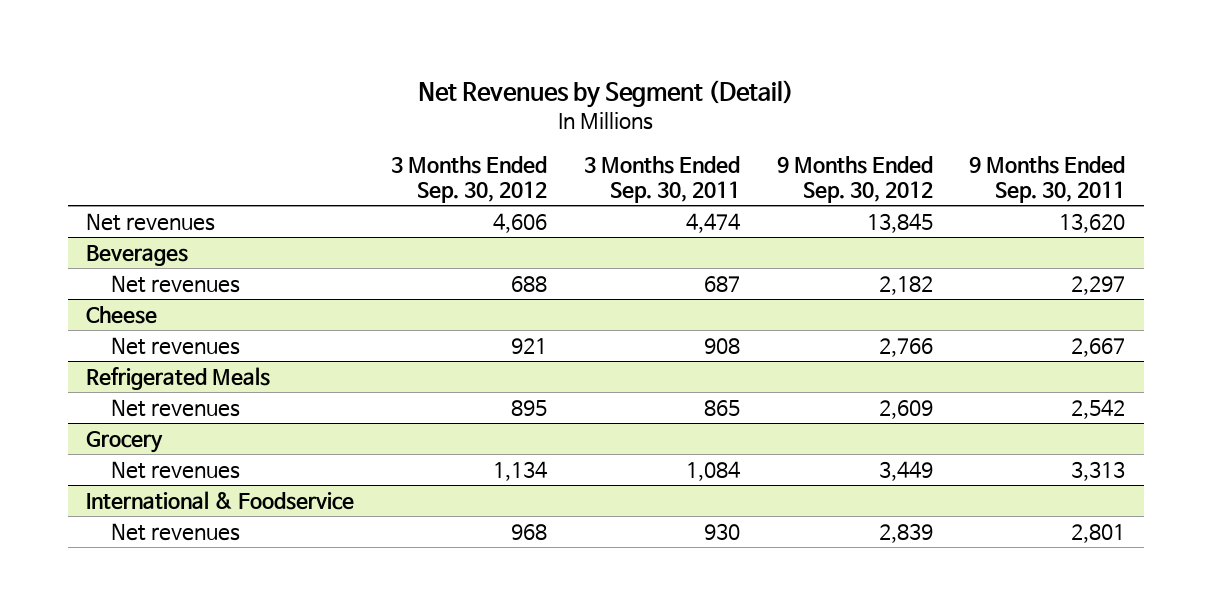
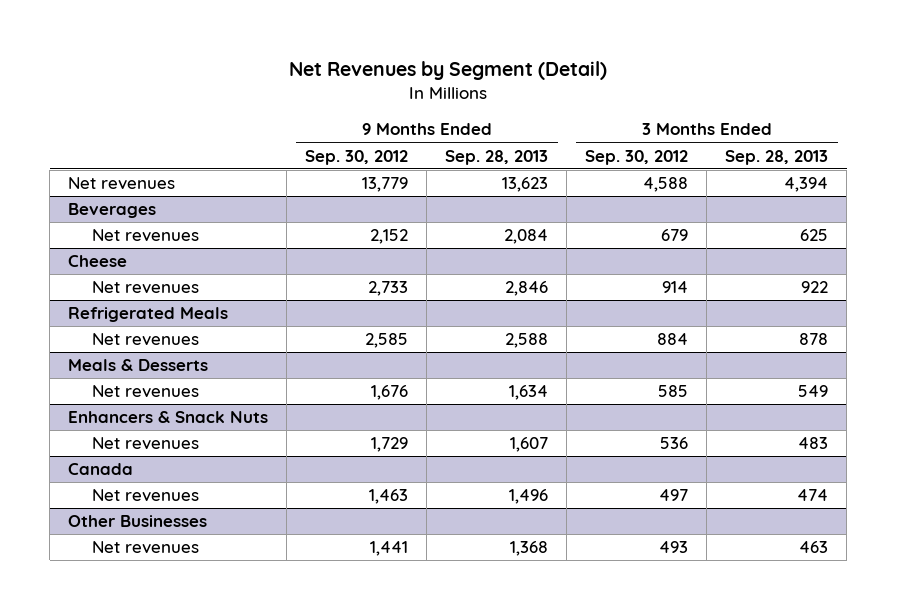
[583,156,740,204] 3 Months Ended Sep. 30, 2011 -> none
[969,156,1126,204] 9 Months Ended Sep. 30, 2011 -> none
none -> [445,149,549,165] Sep. 28, 2013
none -> [725,149,829,165] Sep. 28, 2013
[493,213,548,234] 4,606 -> [643,177,689,193] 4,588
[866,213,933,234] 13,845 -> [362,177,409,193] 13,779
[511,276,548,293] 688 -> [661,229,689,242] 679
[878,276,933,296] 2,182 -> [370,229,409,245] 2,152
[511,338,548,355] 921 -> [662,281,689,294] 914
[878,338,933,358] 2,766 -> [368,281,409,297] 2,733
[86,431,164,454] Grocery -> none
[86,491,355,511] International & Foodservice -> none
[511,400,548,417] 895 -> [657,333,689,346] 884
[878,400,933,420] 2,609 -> [365,333,409,349] 2,585
none -> [68,359,209,372] Meals & Desserts
[493,461,548,482] 1,134 -> [658,385,689,398] 585
[878,461,933,482] 3,449 -> [371,385,409,401] 1,676
none -> [68,411,269,424] Enhancers & Snack Nuts
[511,524,548,541] 968 -> [660,437,689,450] 536
[878,523,933,544] 2,839 -> [371,437,409,453] 1,729
none -> [68,463,134,476] Canada
none -> [91,489,199,503] Net revenues
none -> [68,515,208,528] Other Businesses
none -> [91,541,199,555] Net revenues

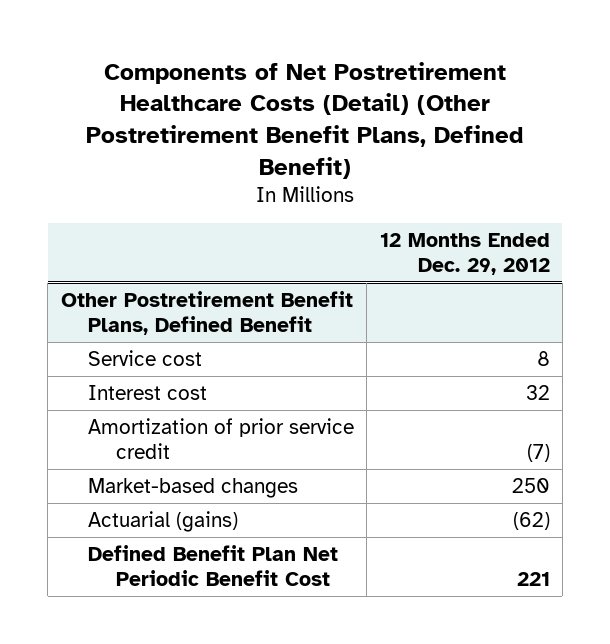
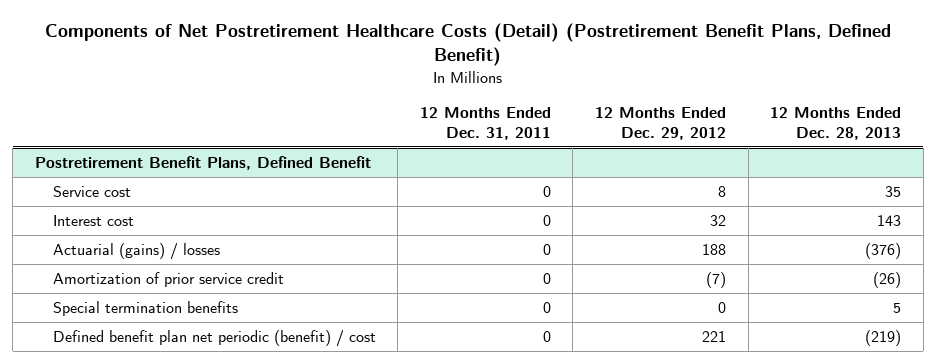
[86,61,524,179] Components of Net Postretirement Healthcare Costs (Detail) (Other Postretirement Benefit Plans, Defined Benefit) -> [44,23,891,67] Components of Net Postretirement Healthcare Costs (Detail) (Postretirement Benefit Plans, Defined Benefit)
none -> [419,107,551,140] 12 Months Ended Dec. 31, 2011
none -> [770,107,902,140] 12 Months Ended Dec. 28, 2013
[60,291,353,335] Other Postretirement Benefit Plans, Defined Benefit -> [34,155,371,170] Postretirement Benefit Plans, Defined Benefit
none -> [52,242,220,260] Actuarial (gains) / losses
[88,478,299,499] Market-based changes -> none
[88,511,239,533] Actuarial (gains) -> none
none -> [52,300,238,316] Special termination benefits
[88,545,339,586] Defined Benefit Plan Net Periodic Benefit Cost -> [52,329,376,347] Defined benefit plan net periodic (benefit) / cost

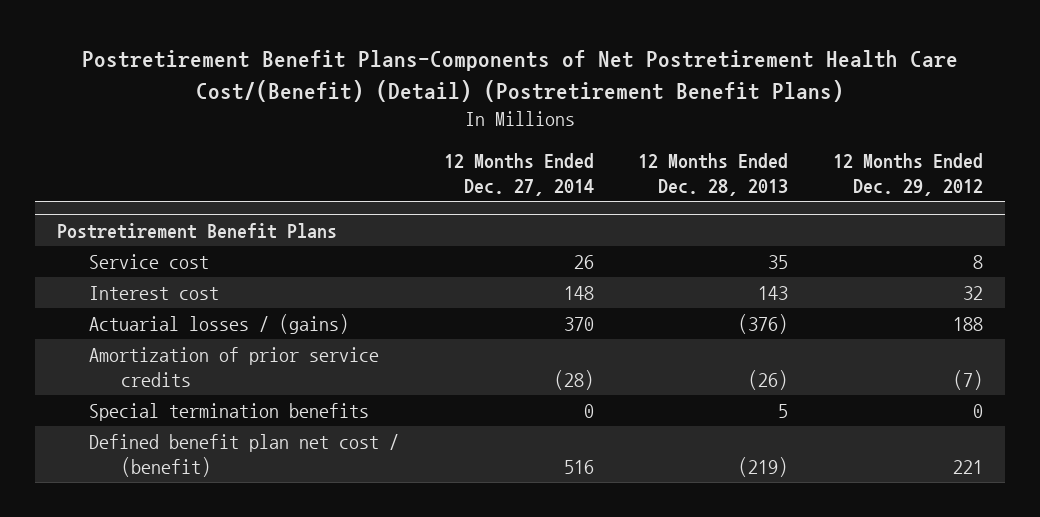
[44,23,891,67] Components of Net Postretirement Healthcare Costs (Detail) (Postretirement Benefit Plans, Defined Benefit) -> [82,50,959,102] Postretirement Benefit Plans-Components of Net Postretirement Health Care Cost/(Benefit) (Detail) (Postretirement Benefit Plans)
[419,107,551,140] 12 Months Ended Dec. 31, 2011 -> none
none -> [443,152,594,196] 12 Months Ended Dec. 27, 2014
[34,155,371,170] Postretirement Benefit Plans, Defined Benefit -> [57,222,338,239] Postretirement Benefit Plans
[52,242,220,260] Actuarial (gains) / losses -> [89,314,350,335] Actuarial losses / (gains)
[52,271,284,287] Amortization of prior service credit -> [89,347,380,388] Amortization of prior service credits
[52,329,376,347] Defined benefit plan net periodic (benefit) / cost -> [89,434,400,478] Defined benefit plan net cost / (benefit)

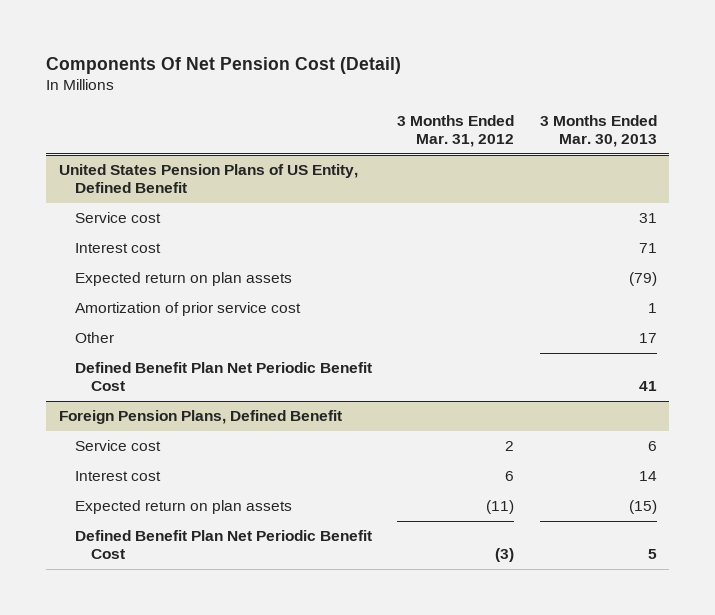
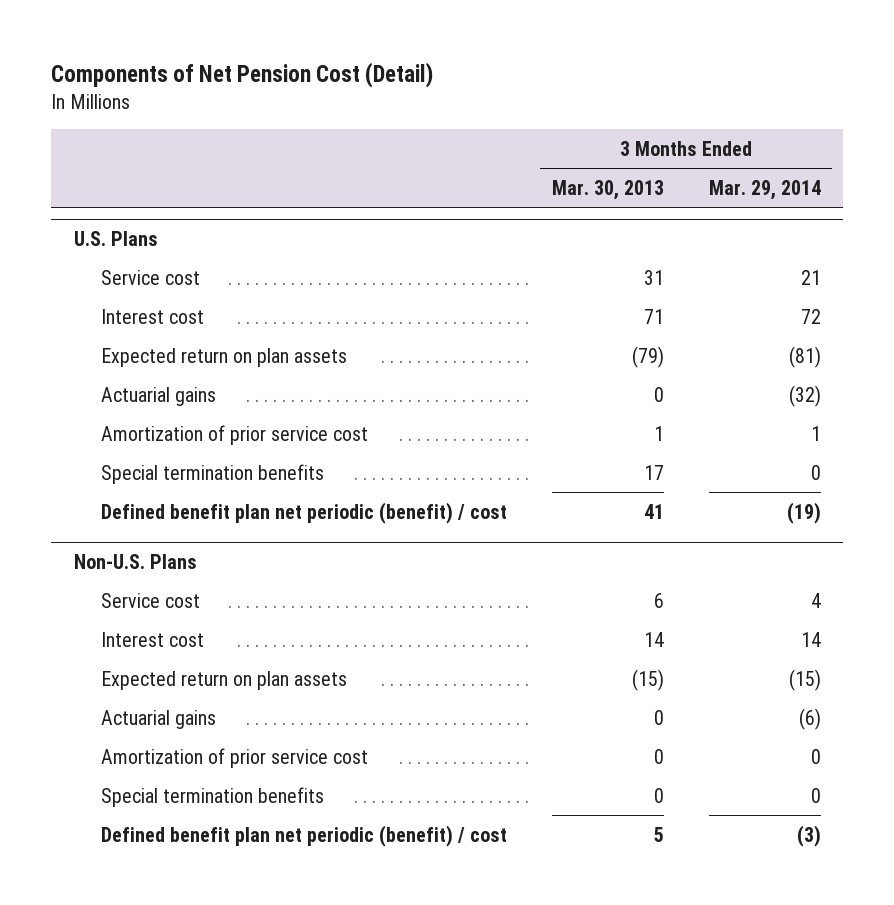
[46,56,402,74] Components Of Net Pension Cost (Detail) -> [50,62,433,89] Components of Net Pension Cost (Detail)
[397,115,515,148] 3 Months Ended Mar. 31, 2012 -> none
none -> [708,179,821,200] Mar. 29, 2014
[58,164,358,194] United States Pension Plans of US Entity, Defined Benefit -> none
none -> [73,231,158,247] U.S. Plans
none -> [100,386,216,406] Actuarial gains
[74,332,114,344] Other -> none
[58,410,342,425] Foreign Pension Plans, Defined Benefit -> none
none -> [100,463,324,484] Special termination benefits
[74,362,372,392] Defined Benefit Plan Net Periodic Benefit Cost -> [100,501,507,524] Defined benefit plan net periodic (benefit) / cost
none -> [73,554,197,570] Non-U.S. Plans
none -> [100,709,216,729] Actuarial gains
none -> [100,747,368,768] Amortization of prior service cost
none -> [100,786,324,807] Special termination benefits
[74,530,372,560] Defined Benefit Plan Net Periodic Benefit Cost -> [100,824,507,847] Defined benefit plan net periodic (benefit) / cost

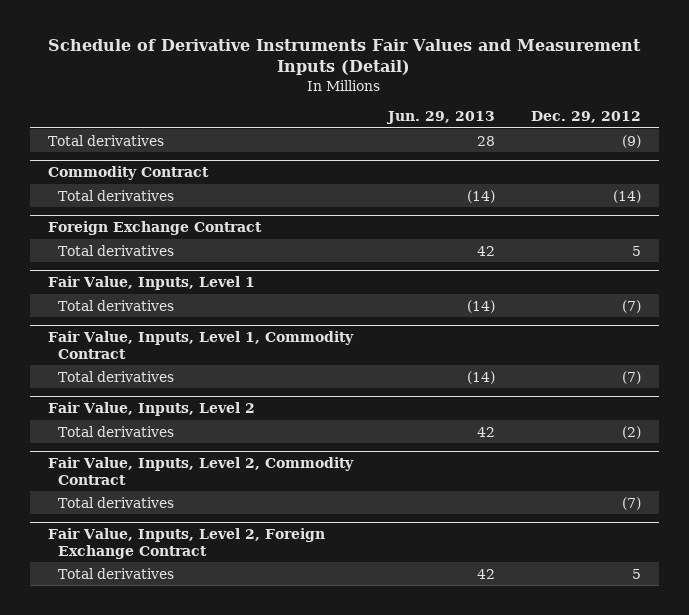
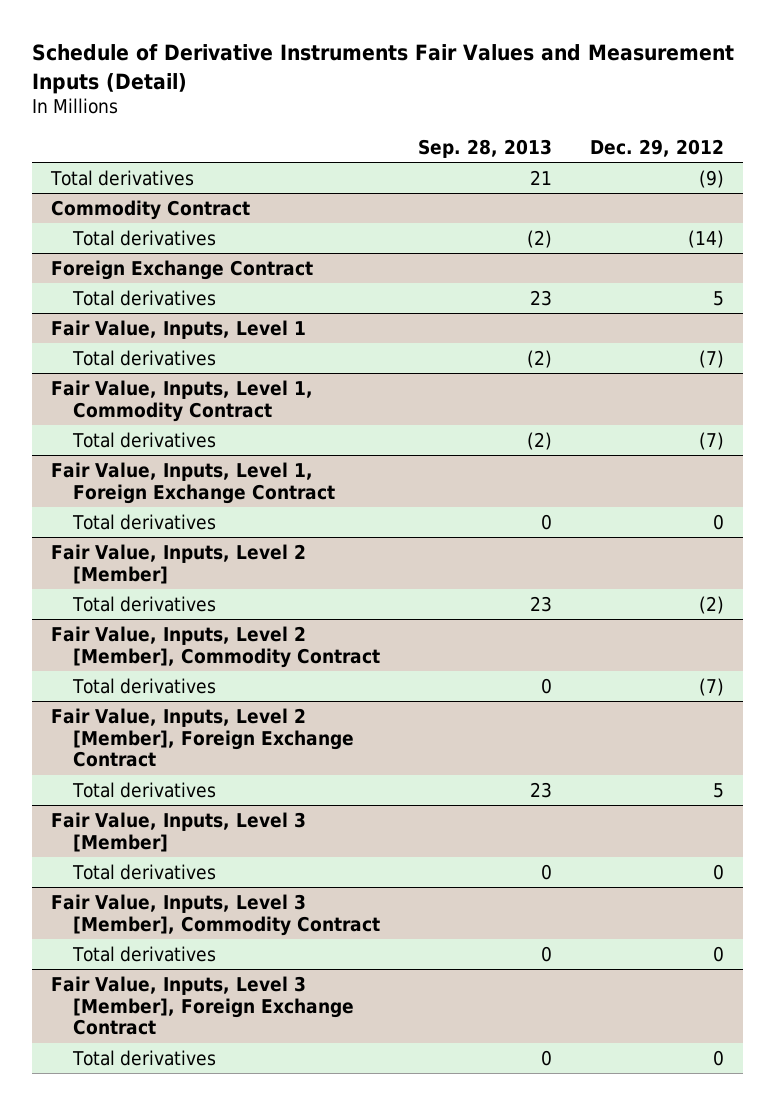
[386,111,496,125] Jun. 29, 2013 -> none
none -> [417,138,552,158] Sep. 28, 2013
none -> [50,461,335,504] Fair Value, Inputs, Level 1, Foreign Exchange Contract
none -> [71,513,216,530] Total derivatives
[47,401,255,416] Fair Value, Inputs, Level 2 -> [50,543,306,584] Fair Value, Inputs, Level 2 [Member]
[47,456,354,485] Fair Value, Inputs, Level 2, Commodity Contract -> [50,625,380,668] Fair Value, Inputs, Level 2 [Member], Commodity Contract
[47,527,325,559] Fair Value, Inputs, Level 2, Foreign Exchange Contract -> [50,707,354,768] Fair Value, Inputs, Level 2 [Member], Foreign Exchange Contract
none -> [50,811,306,852] Fair Value, Inputs, Level 3 [Member]
none -> [71,863,216,880] Total derivatives
none -> [50,893,380,936] Fair Value, Inputs, Level 3 [Member], Commodity Contract
none -> [71,945,216,962] Total derivatives
none -> [50,975,354,1036] Fair Value, Inputs, Level 3 [Member], Foreign Exchange Contract
none -> [71,1049,216,1066] Total derivatives

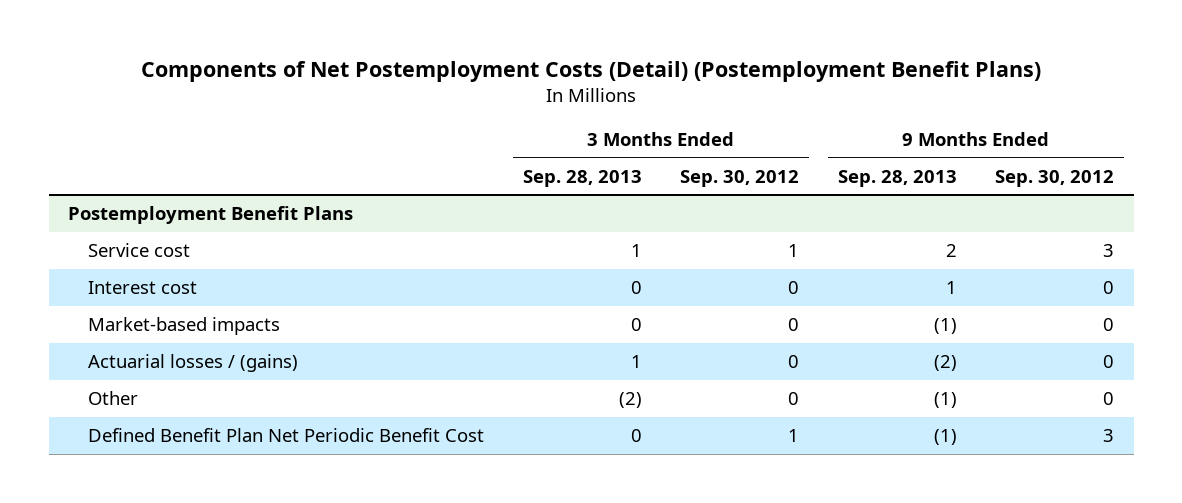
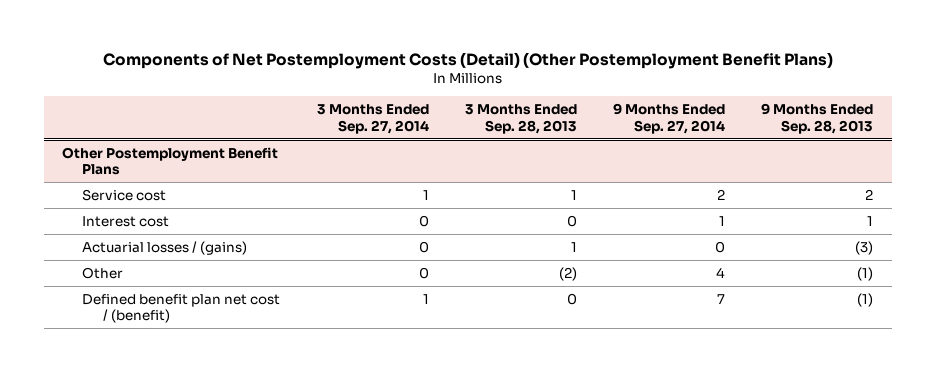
[141,61,1042,83] Components of Net Postemployment Costs (Detail) (Postemployment Benefit Plans) -> [102,51,833,69] Components of Net Postemployment Costs (Detail) (Other Postemployment Benefit Plans)
[680,169,800,187] Sep. 30, 2012 -> none
[995,169,1115,187] Sep. 30, 2012 -> none
none -> [316,104,429,134] 3 Months Ended Sep. 27, 2014
none -> [613,103,726,134] 9 Months Ended Sep. 27, 2014
[67,206,353,225] Postemployment Benefit Plans -> [62,146,279,176] Other Postemployment Benefit Plans
[88,317,281,336] Market-based impacts -> none
[933,355,957,372] (2) -> [855,240,874,255] (3)
[88,428,485,443] Defined Benefit Plan Net Periodic Benefit Cost -> [82,293,281,324] Defined benefit plan net cost / (benefit)

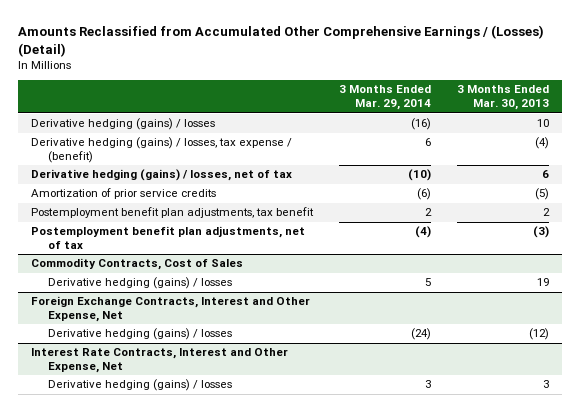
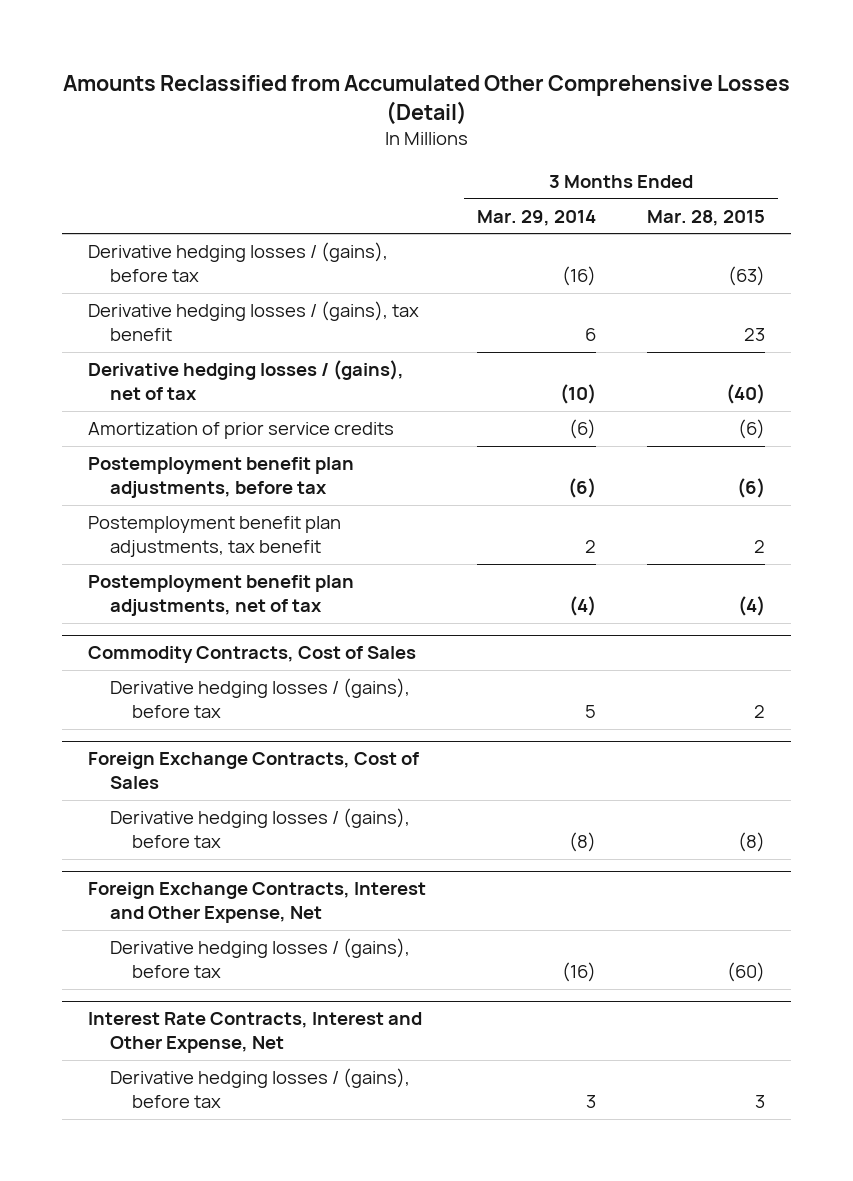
[18,24,545,57] Amounts Reclassified from Accumulated Other Comprehensive Earnings / (Losses) (Detail) -> [62,75,790,126] Amounts Reclassified from Accumulated Other Comprehensive Losses (Detail)
[457,85,550,111] 3 Months Ended Mar. 30, 2013 -> none
none -> [647,209,766,226] Mar. 28, 2015
[31,118,216,131] Derivative hedging (gains) / losses -> [87,242,388,283] Derivative hedging losses / (gains), before tax
[31,137,293,164] Derivative hedging (gains) / losses, tax expense / (benefit) -> [87,301,419,342] Derivative hedging losses / (gains), tax benefit
[31,169,293,182] Derivative hedging (gains) / losses, net of tax -> [87,360,404,401] Derivative hedging losses / (gains), net of tax
none -> [87,457,354,499] Postemployment benefit plan adjustments, before tax
[47,277,232,290] Derivative hedging (gains) / losses -> [109,678,410,719] Derivative hedging losses / (gains), before tax
none -> [87,752,419,790] Foreign Exchange Contracts, Cost of Sales
none -> [109,808,410,849] Derivative hedging losses / (gains), before tax
[47,328,232,341] Derivative hedging (gains) / losses -> [109,938,410,979] Derivative hedging losses / (gains), before tax
[411,328,432,341] (24) -> [562,962,597,983] (16)
[47,379,232,392] Derivative hedging (gains) / losses -> [109,1068,410,1109] Derivative hedging losses / (gains), before tax

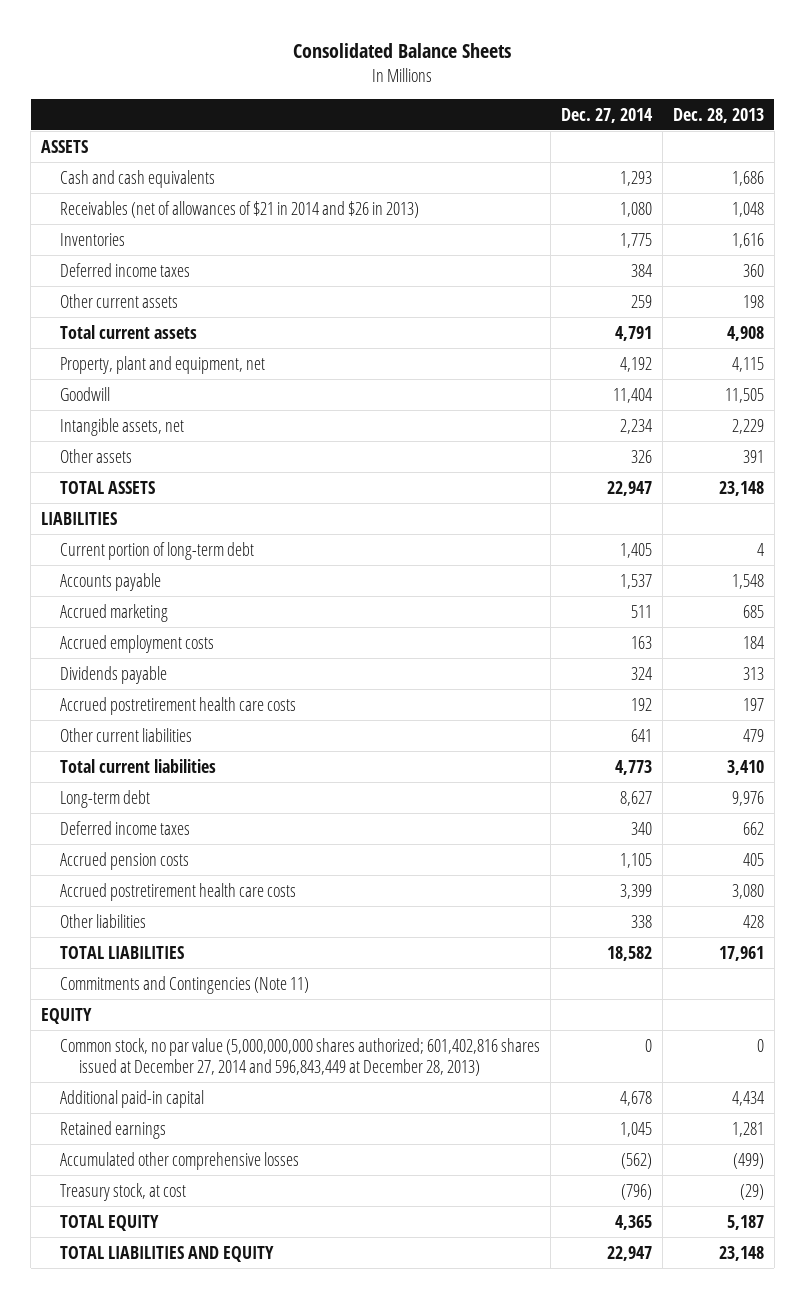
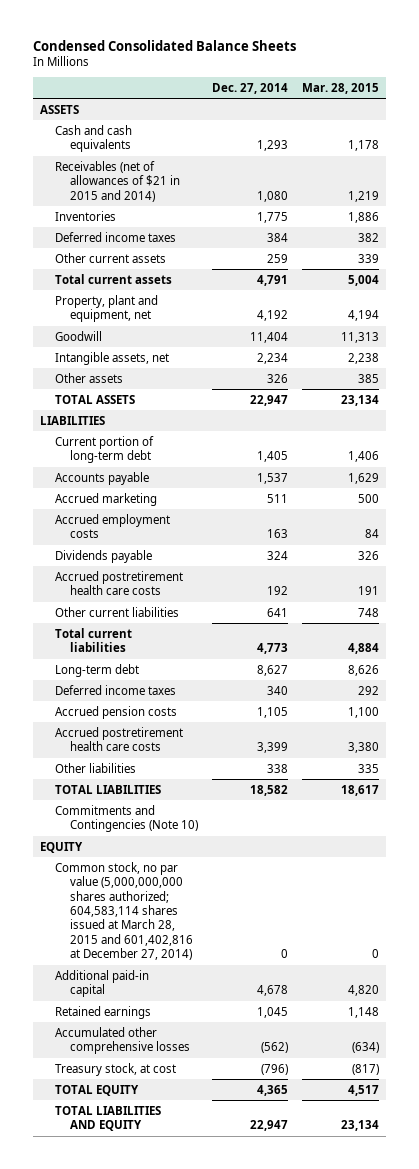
[293,42,512,58] Consolidated Balance Sheets -> [33,39,297,51] Condensed Consolidated Balance Sheets
[672,107,764,123] Dec. 28, 2013 -> none
none -> [301,82,379,94] Mar. 28, 2015
[59,200,419,218] Receivables (net of allowances of $21 in 2014 and $26 in 2013) -> [54,160,180,202] Receivables (net of allowances of $21 in 2015 and 2014)
[59,975,309,994] Commitments and Contingencies (Note 11) -> [54,804,198,833] Commitments and Contingencies (Note 10)
[59,1037,540,1076] Common stock, no par value (5,000,000,000 shares authorized; 601,402,816 shares issued at December 27, 2014 and 596,843,449 at December 28, 2013) -> [54,861,193,961] Common stock, no par value (5,000,000,000 shares authorized; 604,583,114 shares issued at March 28, 2015 and 601,402,816 at December 27, 2014)

